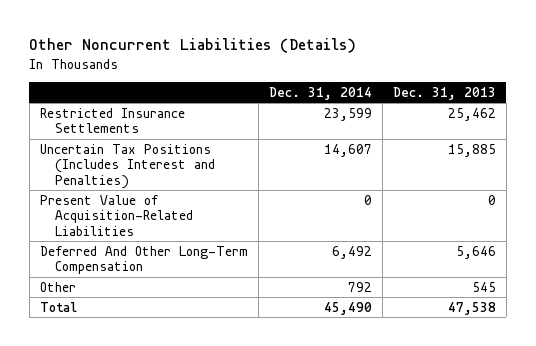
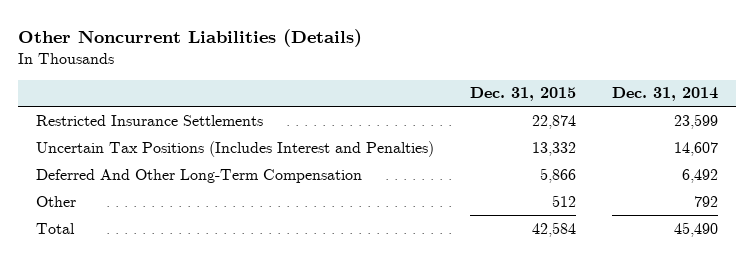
[392,86,496,100] Dec. 31, 2013 -> none
none -> [470,87,577,102] Dec. 31, 2015
[39,194,194,236] Present Value of Acquisition-Related Liabilities -> none

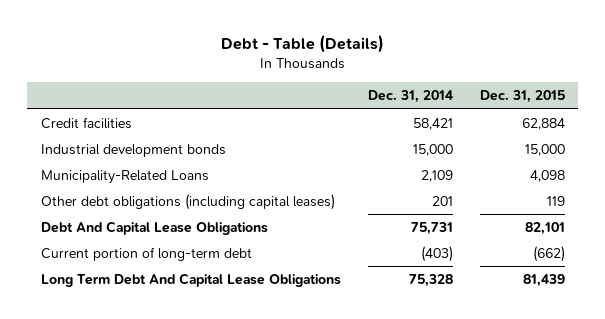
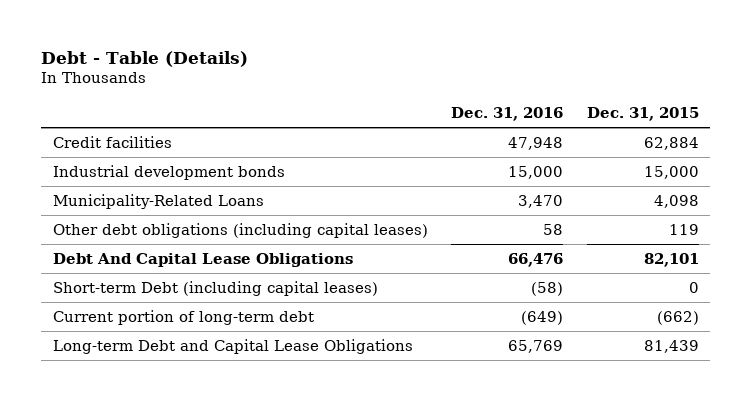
[367,90,453,104] Dec. 31, 2014 -> none
none -> [451,106,564,121] Dec. 31, 2016
none -> [52,281,378,297] Short-term Debt (including capital leases)
[40,272,341,287] Long Term Debt And Capital Lease Obligations -> [52,339,413,355] Long-term Debt and Capital Lease Obligations

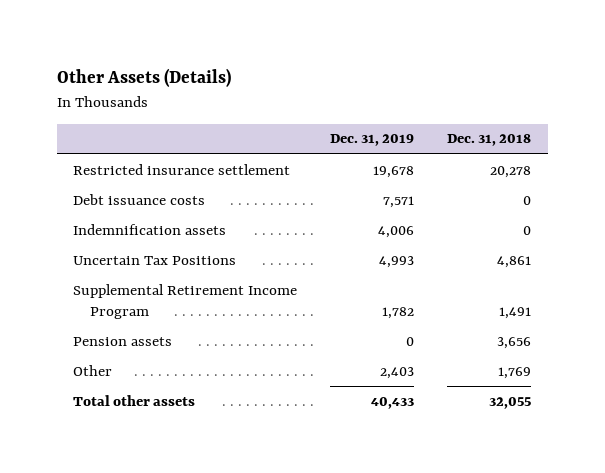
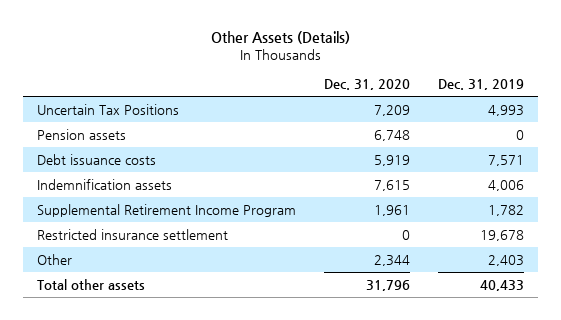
[447,134,532,147] Dec. 31, 2018 -> none
none -> [324,78,411,90] Dec. 31, 2020
[73,255,237,265] Uncertain Tax Positions -> [37,103,180,115] Uncertain Tax Positions
[73,336,173,346] Pension assets -> [37,128,127,140] Pension assets
[73,163,291,175] Restricted insurance settlement -> [37,228,229,240] Restricted insurance settlement

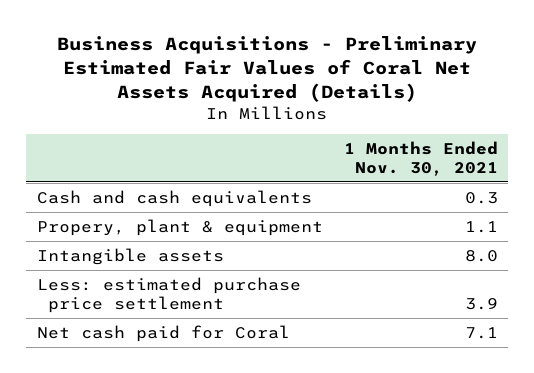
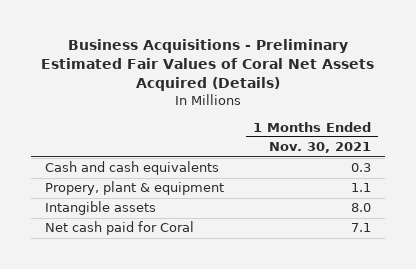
[36,276,301,313] Less: estimated purchase price settlement -> none

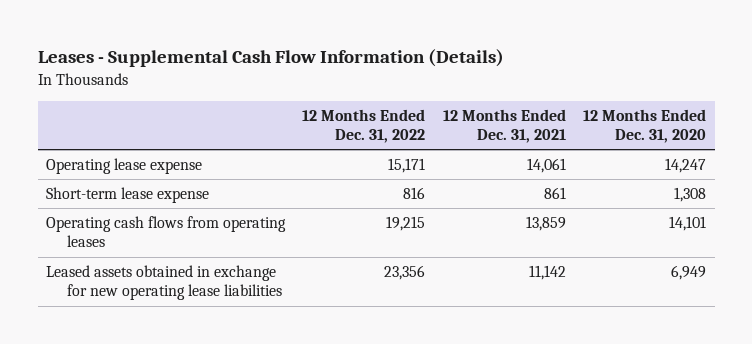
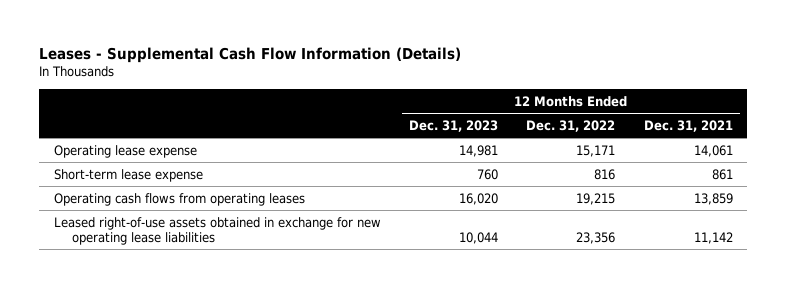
[582,109,706,144] 12 Months Ended Dec. 31, 2020 -> none
none -> [408,120,498,133] Dec. 31, 2023
[46,265,282,301] Leased assets obtained in exchange for new operating lease liabilities -> [53,216,381,245] Leased right-of-use assets obtained in exchange for new operating lease liabilities

